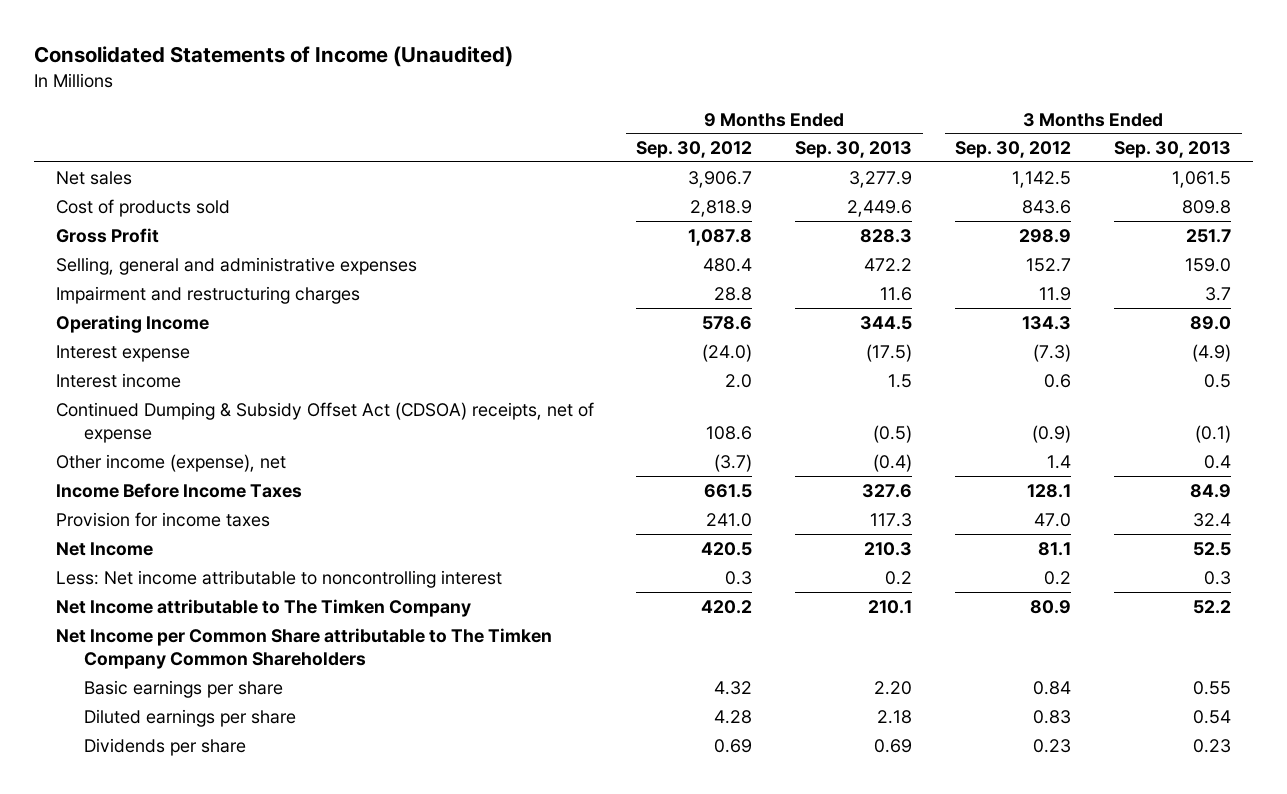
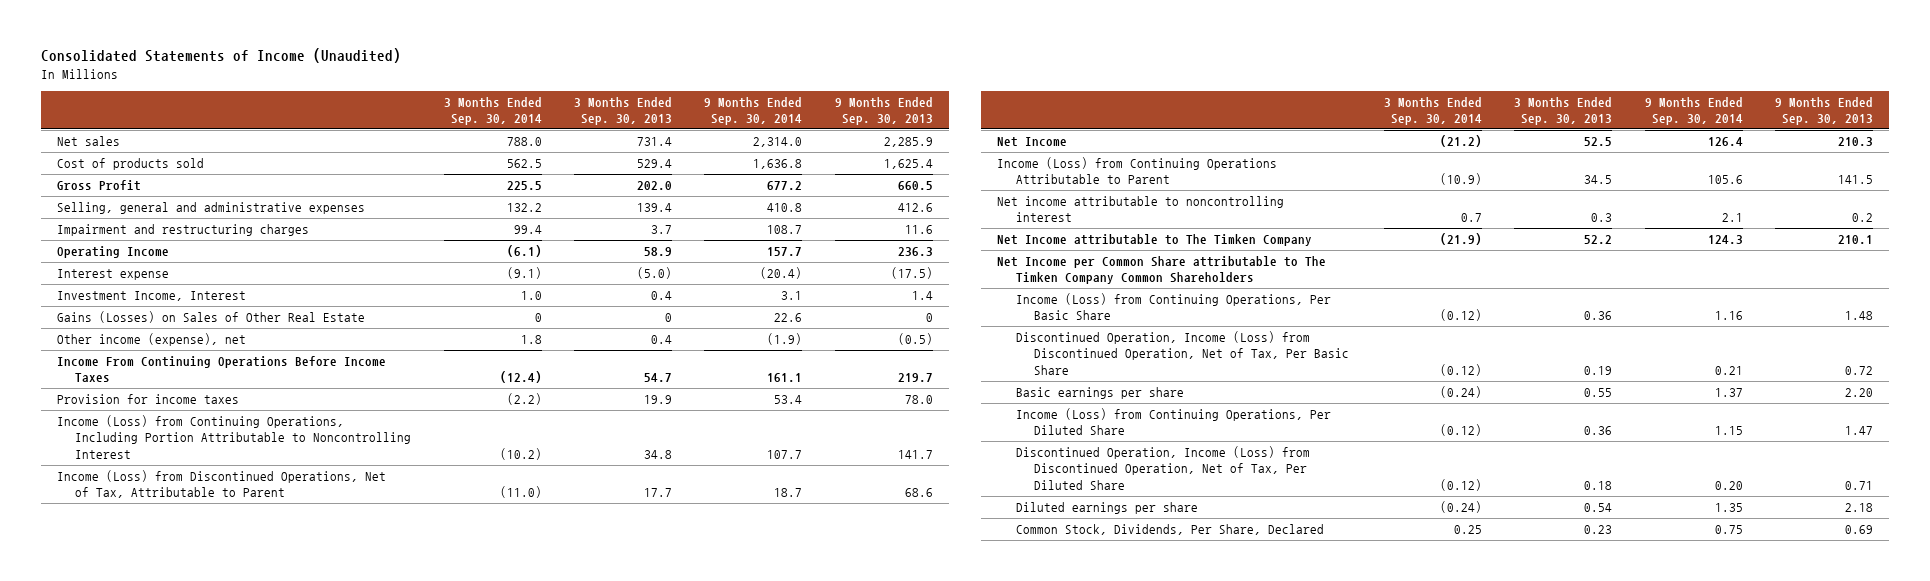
[636,141,753,159] Sep. 30, 2012 -> none
[955,141,1072,159] Sep. 30, 2012 -> none
none -> [443,96,542,125] 3 Months Ended Sep. 30, 2014
none -> [704,96,803,125] 9 Months Ended Sep. 30, 2014
[849,170,913,188] 3,277.9 -> [883,137,933,148] 2,285.9
[1172,170,1232,188] 1,061.5 -> [636,137,672,147] 731.4
[847,199,913,217] 2,449.6 -> [883,159,933,170] 1,625.4
[1182,199,1232,214] 809.8 -> [636,159,672,169] 529.4
[860,228,913,243] 828.3 -> [897,181,933,191] 660.5
[1186,228,1232,243] 251.7 -> [636,181,672,191] 202.0
[864,257,913,272] 472.2 -> [897,203,933,213] 412.6
[1185,257,1232,272] 159.0 -> [636,203,672,213] 139.4
[55,401,594,444] Continued Dumping & Subsidy Offset Act (CDSOA) receipts, net of expense -> none
[860,315,913,330] 344.5 -> [897,247,933,257] 236.3
[1190,315,1232,330] 89.0 -> [643,247,672,257] 58.9
[1192,343,1232,362] (4.9) -> [636,267,672,280] (5.0)
[55,372,181,388] Interest income -> [56,291,246,302] Investment Income, Interest
[888,373,913,388] 1.5 -> [911,291,933,301] 1.4
[1204,373,1232,388] 0.5 -> [650,291,672,301] 0.4
none -> [56,311,365,324] Gains (Losses) on Sales of Other Real Estate
[873,453,913,472] (0.4) -> [897,333,933,346] (0.5)
[55,482,302,498] Income Before Income Taxes -> [56,356,386,383] Income From Continuing Operations Before Income Taxes
[862,483,913,498] 327.6 -> [897,373,933,383] 219.7
[1190,483,1232,498] 84.9 -> [643,373,672,383] 54.7
[870,512,913,527] 117.3 -> [904,395,933,405] 78.0
[1193,512,1232,527] 32.4 -> [643,395,672,405] 19.9
none -> [56,415,412,459] Income (Loss) from Continuing Operations, Including Portion Attributable to Noncontrolling Interest
none -> [56,470,386,499] Income (Loss) from Discontinued Operations, Net of Tax, Attributable to Parent
none -> [997,157,1278,185] Income (Loss) from Continuing Operations Attributable to Parent
[55,569,502,588] Less: Net income attributable to noncontrolling interest -> [997,196,1285,223] Net income attributable to noncontrolling interest
none -> [1015,293,1331,321] Income (Loss) from Continuing Operations, Per Basic Share
none -> [1015,331,1350,375] Discontinued Operation, Income (Loss) from Discontinued Operation, Net of Tax, Per Basic Share
none -> [1015,408,1331,436] Income (Loss) from Continuing Operations, Per Diluted Share
none -> [1015,446,1310,490] Discontinued Operation, Income (Loss) from Discontinued Operation, Net of Tax, Per Diluted Share
[84,737,247,756] Dividends per share -> [1015,524,1324,536] Common Stock, Dividends, Per Share, Declared

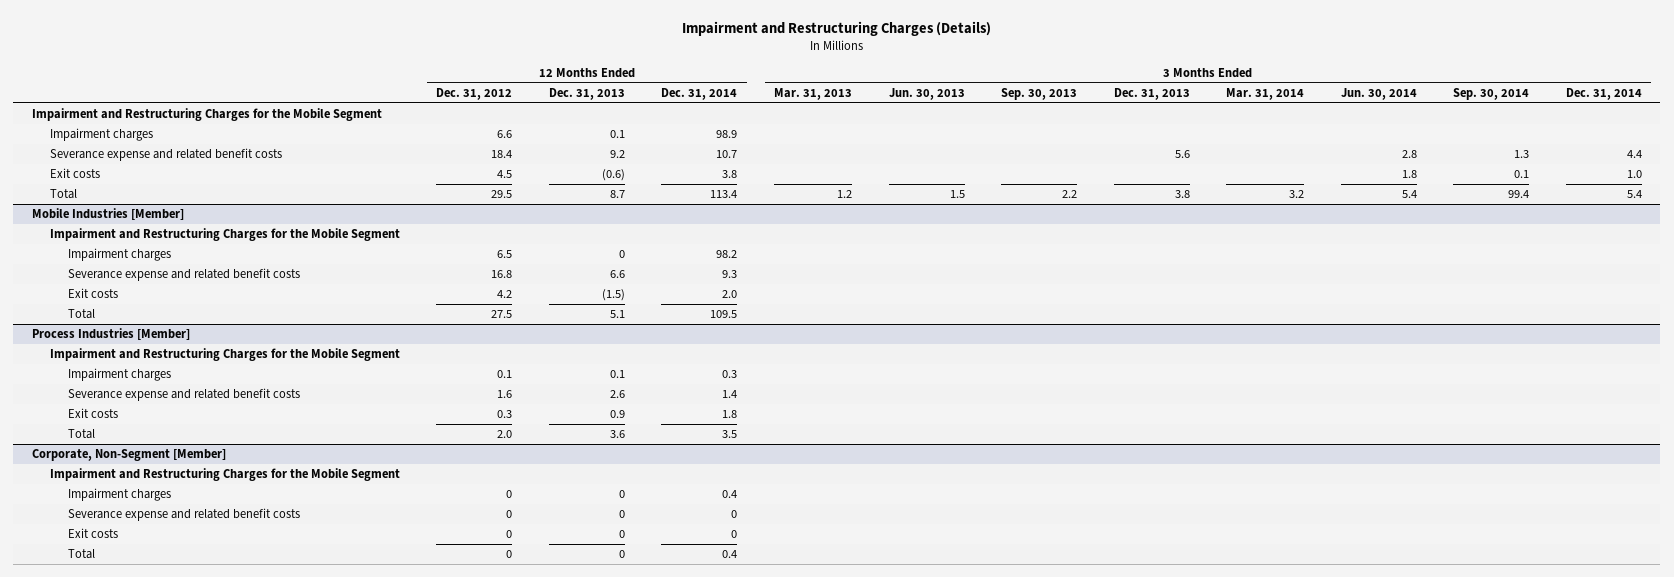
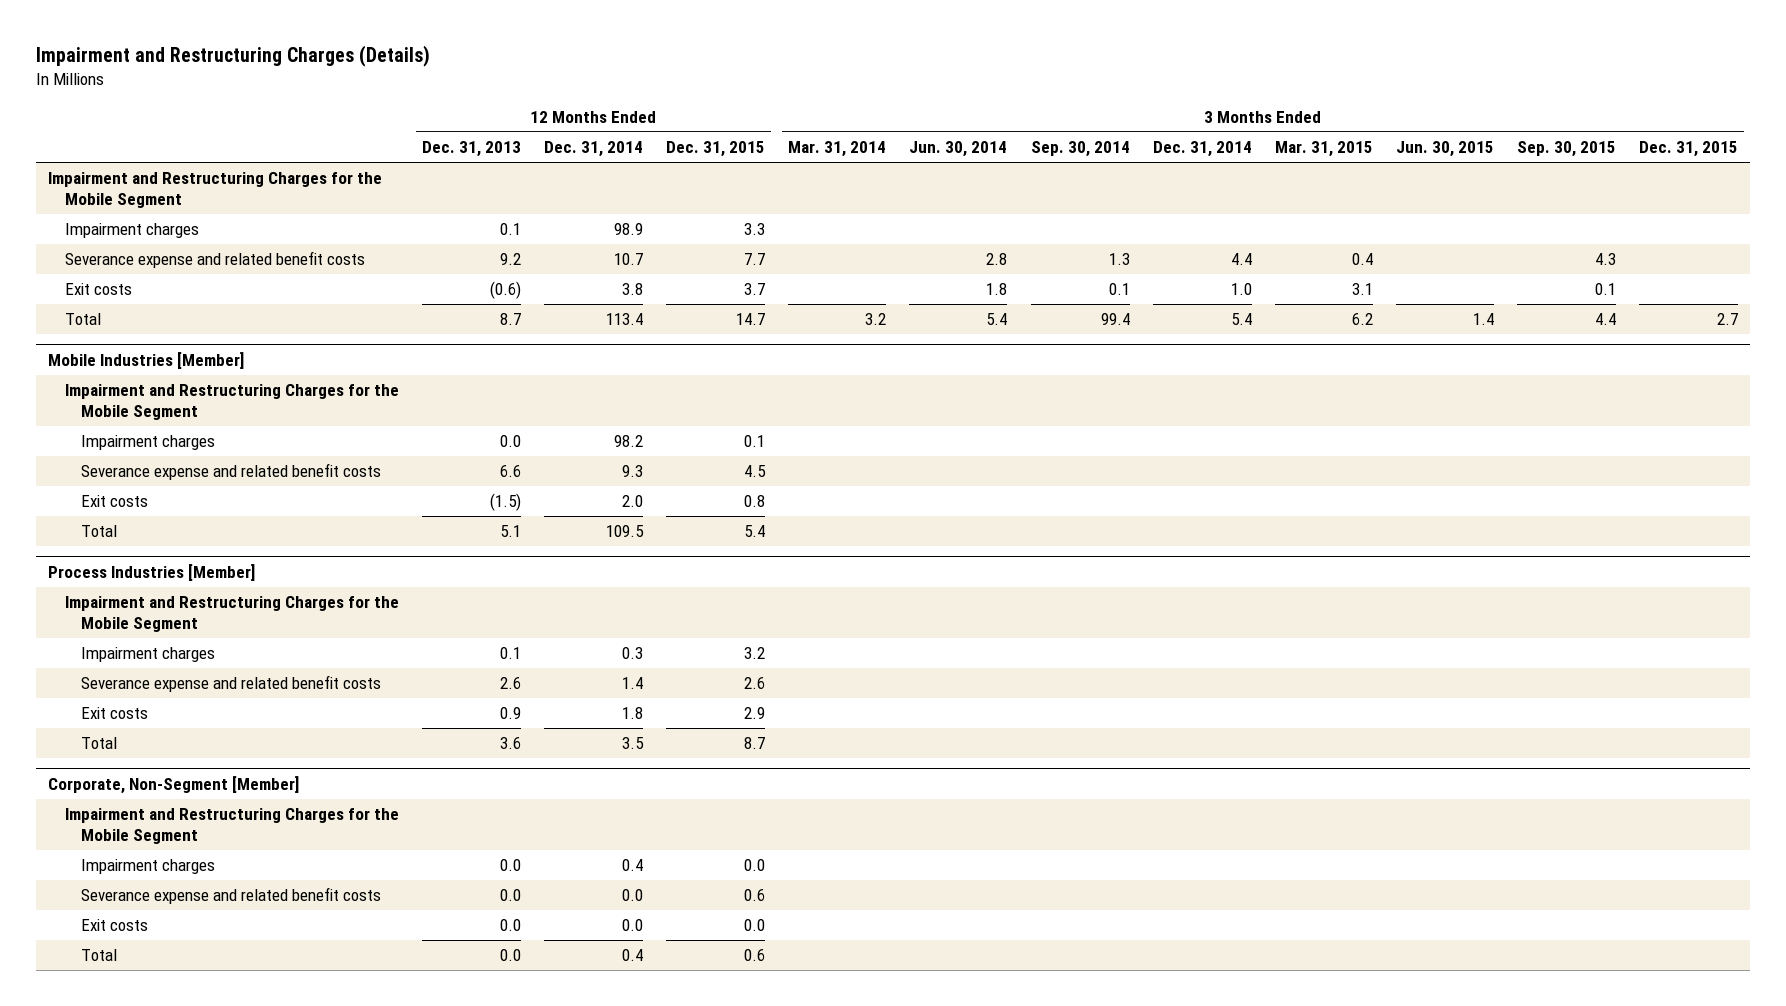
[436,87,513,100] Dec. 31, 2012 -> none
[774,87,853,100] Mar. 31, 2013 -> none
[888,87,965,100] Jun. 30, 2013 -> none
[1001,87,1078,100] Sep. 30, 2013 -> none
[1113,87,1190,100] Dec. 31, 2013 -> none
none -> [666,140,766,157] Dec. 31, 2015
none -> [1274,140,1373,157] Mar. 31, 2015
none -> [1396,140,1495,157] Jun. 30, 2015
none -> [1517,140,1617,157] Sep. 30, 2015
none -> [1639,140,1739,157] Dec. 31, 2015
[618,250,625,259] 0 -> [499,435,521,448] 0.0
[618,490,625,499] 0 -> [499,859,521,872] 0.0
[618,510,625,519] 0 -> [499,889,521,902] 0.0
[731,510,738,519] 0 -> [621,889,643,902] 0.0
[618,530,625,539] 0 -> [499,919,521,932] 0.0
[731,530,738,539] 0 -> [621,919,643,932] 0.0
[618,550,625,559] 0 -> [499,949,521,962] 0.0

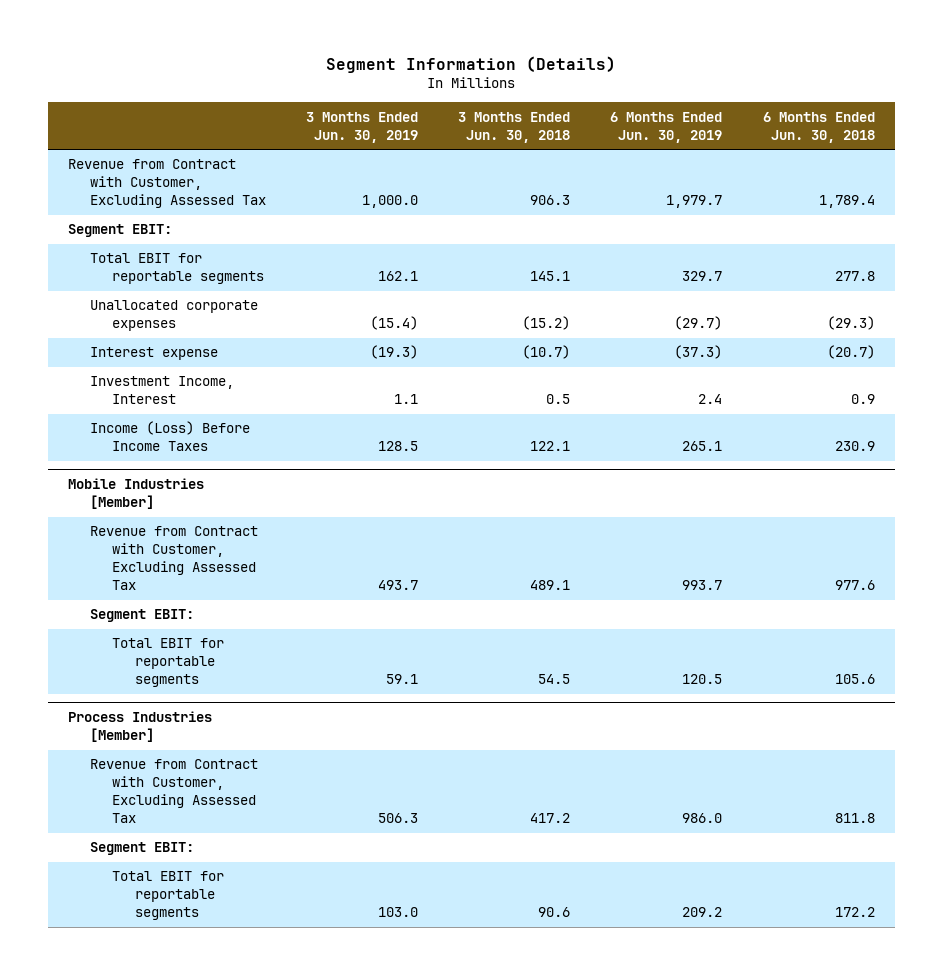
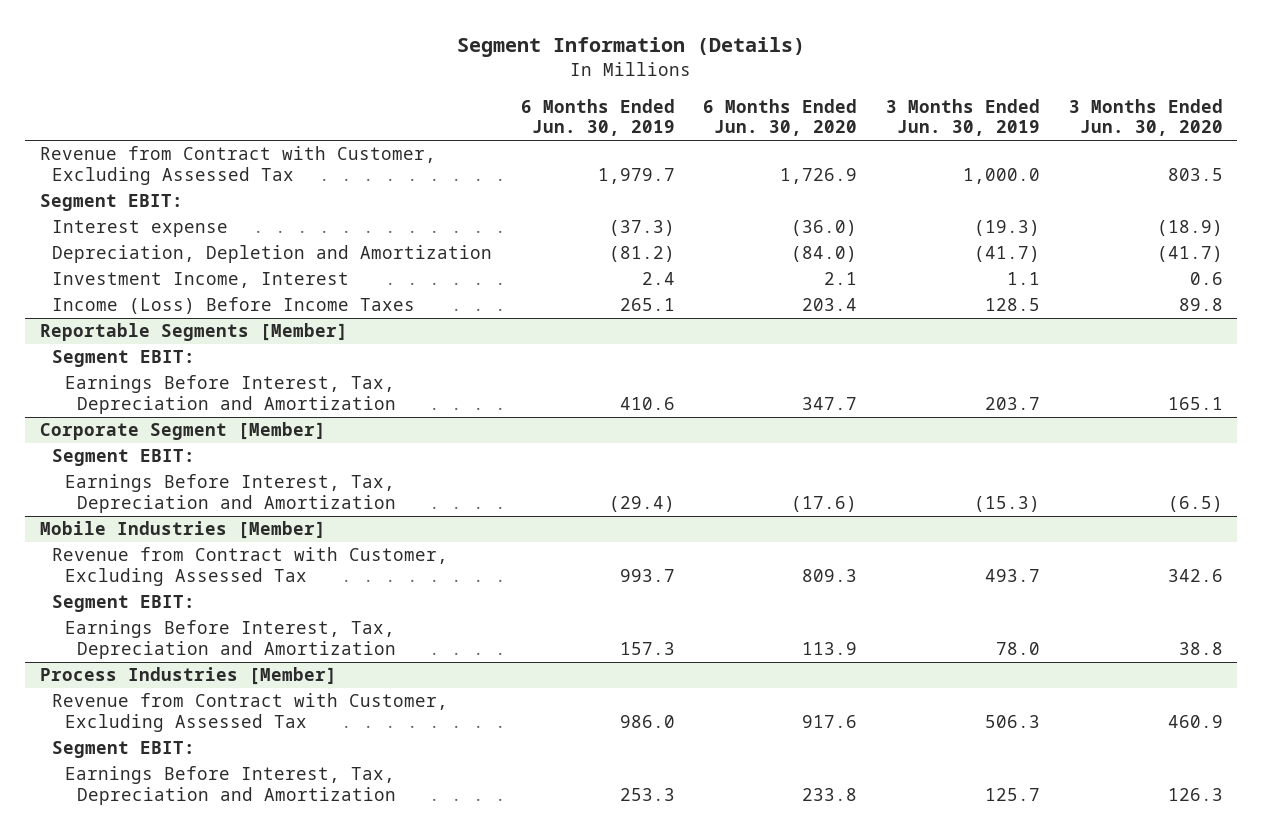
[458,111,571,143] 3 Months Ended Jun. 30, 2018 -> none
[762,111,875,143] 6 Months Ended Jun. 30, 2018 -> none
none -> [703,98,858,137] 6 Months Ended Jun. 30, 2020
none -> [1068,98,1223,137] 3 Months Ended Jun. 30, 2020
[90,253,265,285] Total EBIT for reportable segments -> none
[90,300,259,332] Unallocated corporate expenses -> none
none -> [52,245,493,264] Depreciation, Depletion and Amortization
none -> [39,323,348,342] Reportable Segments [Member]
none -> [52,350,196,368] Segment EBIT:
none -> [64,375,397,414] Earnings Before Interest, Tax, Depreciation and Amortization
none -> [39,422,326,441] Corporate Segment [Member]
none -> [52,449,196,467] Segment EBIT:
none -> [64,474,397,513] Earnings Before Interest, Tax, Depreciation and Amortization
[112,638,225,688] Total EBIT for reportable segments -> none
none -> [64,620,397,659] Earnings Before Interest, Tax, Depreciation and Amortization
[112,871,225,921] Total EBIT for reportable segments -> none
none -> [64,766,397,805] Earnings Before Interest, Tax, Depreciation and Amortization

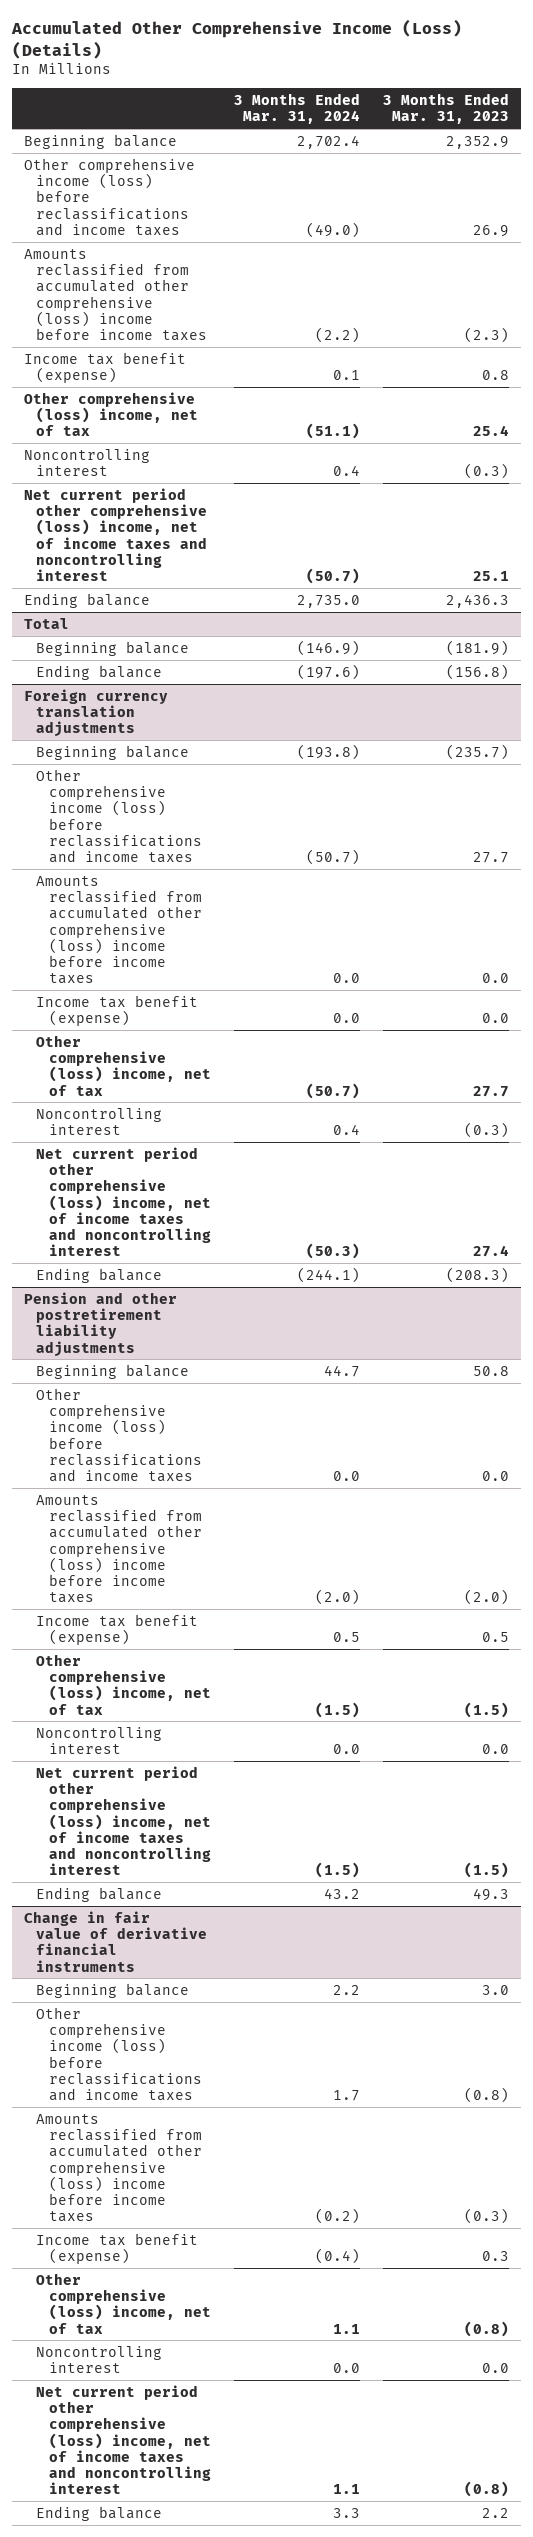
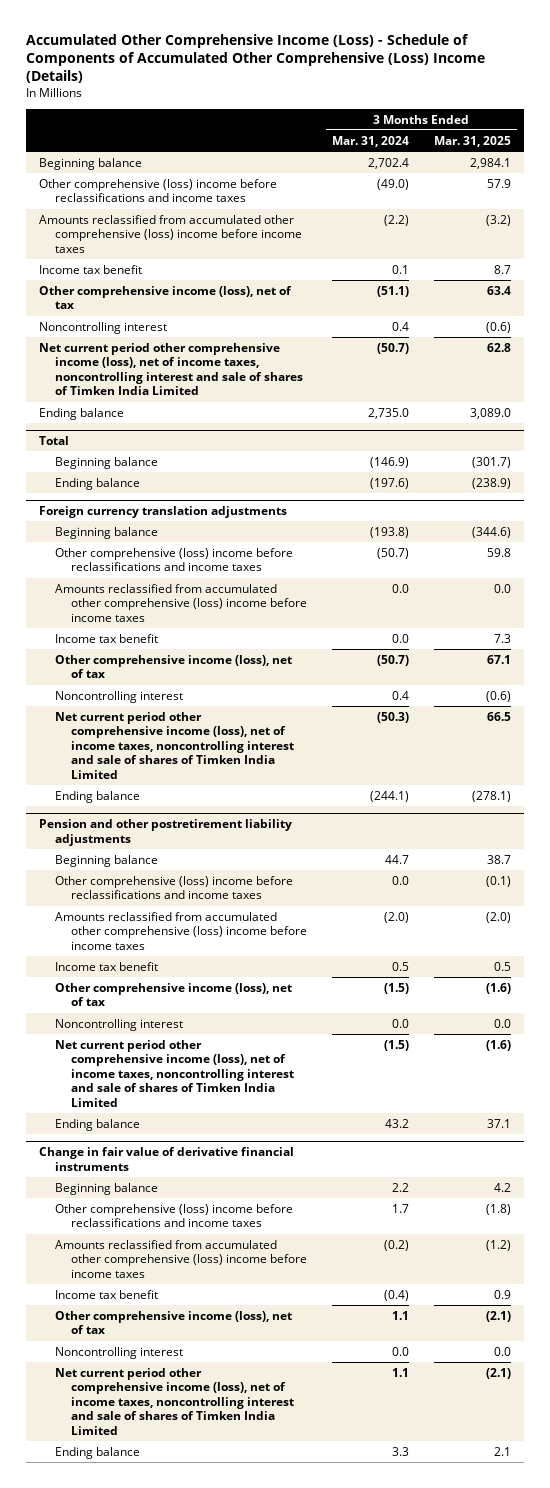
[11,18,463,59] Accumulated Other Comprehensive Income (Loss) (Details) -> [26,33,486,84] Accumulated Other Comprehensive Income (Loss) - Schedule of Components of Accumulated Other Comprehensive (Loss) Income (Details)
[383,93,510,125] 3 Months Ended Mar. 31, 2023 -> none
none -> [433,135,511,147] Mar. 31, 2025
[23,157,195,236] Other comprehensive income (loss) before reclassifications and income taxes -> [38,178,277,203] Other comprehensive (loss) income before reclassifications and income taxes
[23,351,186,384] Income tax benefit (expense) -> [38,264,142,274] Income tax benefit
[23,391,199,437] Other comprehensive (loss) income, net of tax -> [38,285,292,310] Other comprehensive income (loss), net of tax
[23,487,208,582] Net current period other comprehensive (loss) income, net of income taxes and noncontrolling interest -> [38,342,303,396] Net current period other comprehensive income (loss), net of income taxes, noncontrolling interest and sale of shares of Timken India Limited
[36,768,202,864] Other comprehensive income (loss) before reclassifications and income taxes -> [54,547,293,572] Other comprehensive (loss) income before reclassifications and income taxes
[36,994,199,1027] Income tax benefit (expense) -> [54,633,158,643] Income tax benefit
[36,1034,211,1096] Other comprehensive (loss) income, net of tax -> [54,654,292,679] Other comprehensive income (loss), net of tax
[36,1146,211,1257] Net current period other comprehensive (loss) income, net of income taxes and noncontrolling interest -> [54,711,294,779] Net current period other comprehensive income (loss), net of income taxes, noncontrolling interest and sale of shares of Timken India Limited
[36,1387,202,1483] Other comprehensive income (loss) before reclassifications and income taxes -> [54,875,293,900] Other comprehensive (loss) income before reclassifications and income taxes
[36,1613,199,1646] Income tax benefit (expense) -> [54,961,158,971] Income tax benefit
[36,1653,211,1715] Other comprehensive (loss) income, net of tax -> [54,982,292,1007] Other comprehensive income (loss), net of tax
[36,1765,211,1876] Net current period other comprehensive (loss) income, net of income taxes and noncontrolling interest -> [54,1039,294,1107] Net current period other comprehensive income (loss), net of income taxes, noncontrolling interest and sale of shares of Timken India Limited
[36,2006,202,2102] Other comprehensive income (loss) before reclassifications and income taxes -> [54,1203,293,1228] Other comprehensive (loss) income before reclassifications and income taxes
[36,2232,199,2265] Income tax benefit (expense) -> [54,1289,158,1299] Income tax benefit
[36,2272,211,2334] Other comprehensive (loss) income, net of tax -> [54,1310,292,1335] Other comprehensive income (loss), net of tax
[36,2384,211,2495] Net current period other comprehensive (loss) income, net of income taxes and noncontrolling interest -> [54,1367,294,1435] Net current period other comprehensive income (loss), net of income taxes, noncontrolling interest and sale of shares of Timken India Limited

